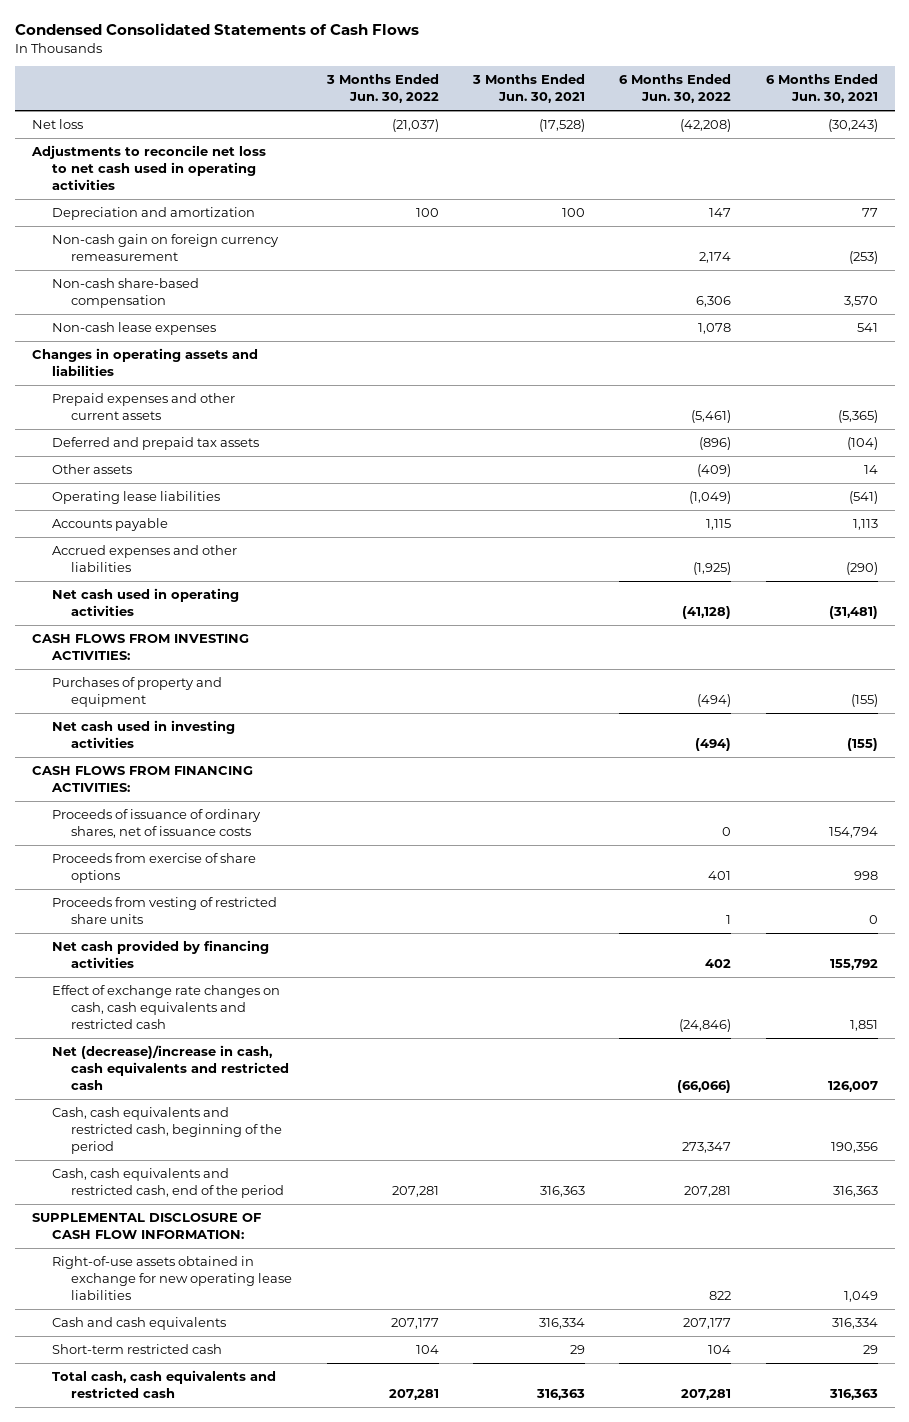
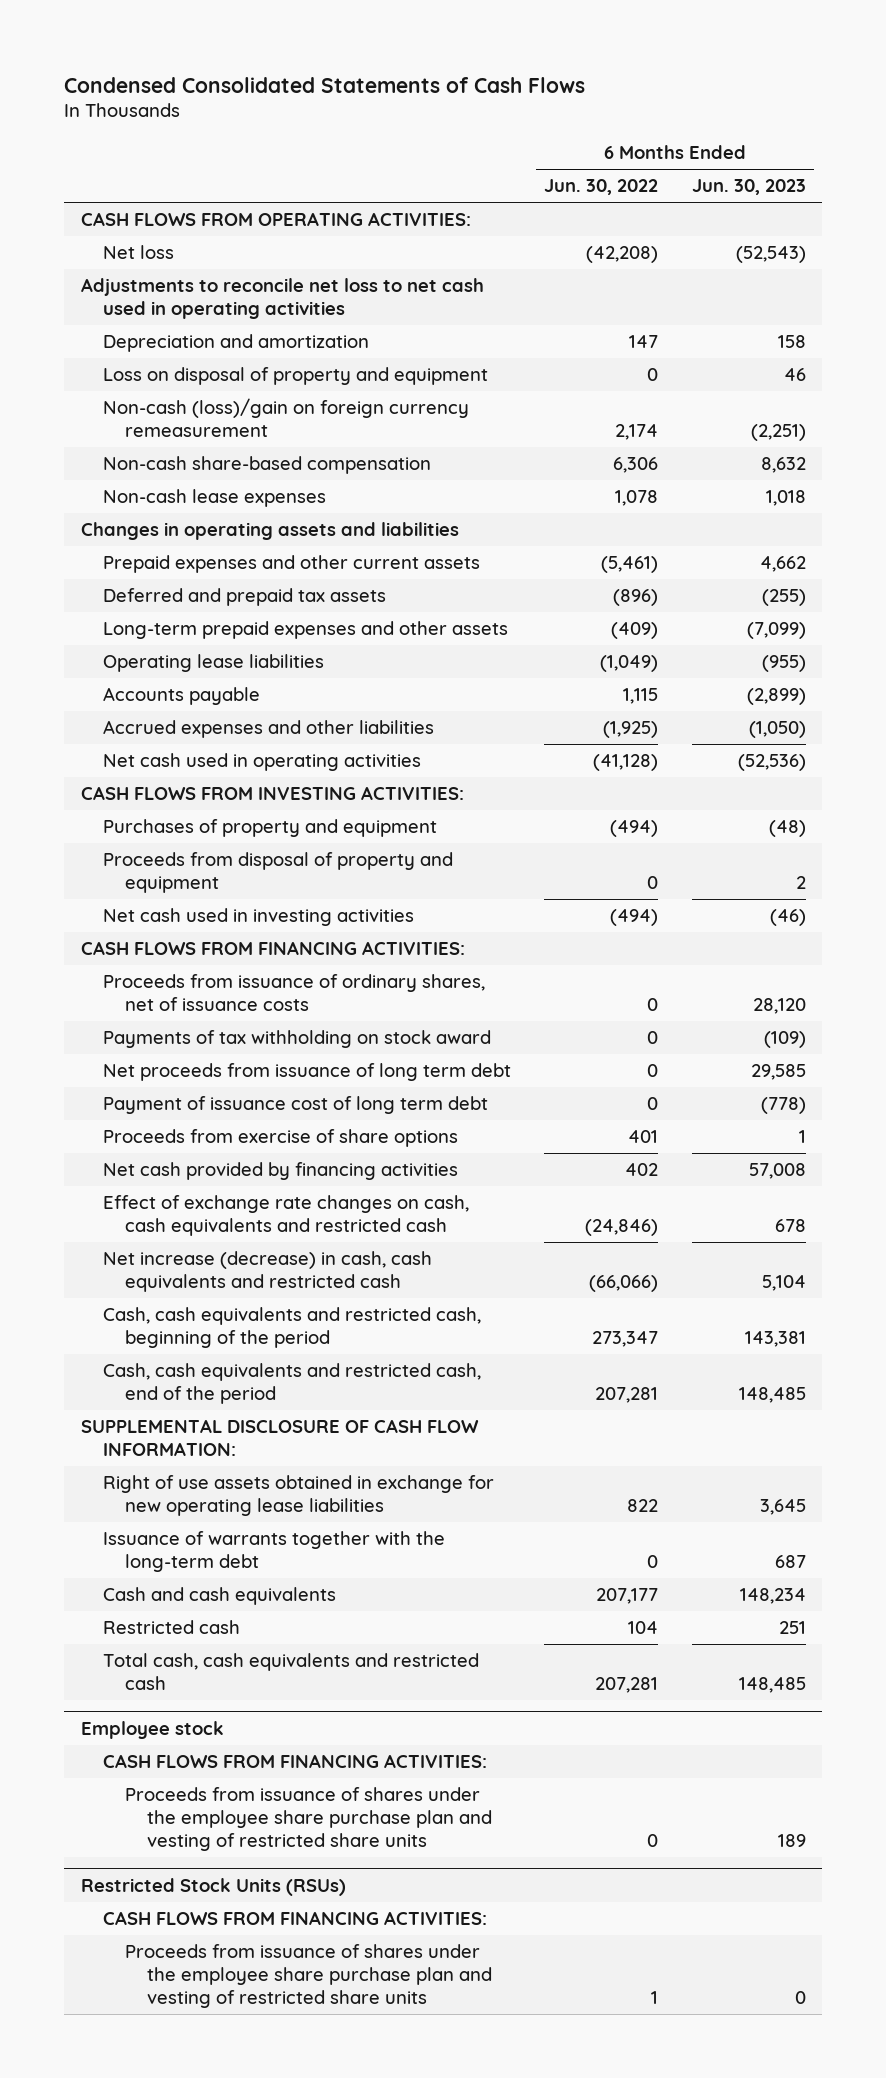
[325,74,439,104] 3 Months Ended Jun. 30, 2022 -> none
[471,74,585,104] 3 Months Ended Jun. 30, 2021 -> none
[765,74,878,104] 6 Months Ended Jun. 30, 2021 -> none
none -> [691,179,806,196] Jun. 30, 2023
none -> [80,212,471,227] CASH FLOWS FROM OPERATING ACTIVITIES:
none -> [102,367,488,386] Loss on disposal of property and equipment
[51,233,279,262] Non-cash gain on foreign currency remeasurement -> [102,398,469,438] Non-cash (loss)/gain on foreign currency remeasurement
[51,463,132,474] Other assets -> none
none -> [102,621,508,640] Long-term prepaid expenses and other assets
none -> [102,852,453,894] Proceeds from disposal of property and equipment
[51,808,261,839] Proceeds of issuance of ordinary shares, net of issuance costs -> [102,974,485,1012] Proceeds from issuance of ordinary shares, net of issuance costs
none -> [102,1030,491,1049] Payments of tax withholding on stock award
none -> [102,1063,511,1082] Net proceeds from issuance of long term debt
none -> [102,1096,488,1115] Payment of issuance cost of long term debt
[51,896,277,925] Proceeds from vesting of restricted share units -> none
[51,1044,290,1091] Net (decrease)/increase in cash, cash equivalents and restricted cash -> [102,1251,432,1293] Net increase (decrease) in cash, cash equivalents and restricted cash
[51,1255,293,1301] Right-of-use assets obtained in exchange for new operating lease liabilities -> [102,1475,494,1517] Right of use assets obtained in exchange for new operating lease liabilities
none -> [102,1531,445,1573] Issuance of warrants together with the long-term debt
[51,1343,222,1354] Short-term restricted cash -> [102,1620,240,1635] Restricted cash
none -> [80,1720,224,1739] Employee stock
none -> [102,1754,487,1769] CASH FLOWS FROM FINANCING ACTIVITIES:
none -> [124,1787,493,1852] Proceeds from issuance of shares under the employee share purchase plan and vesting of restricted share units
none -> [80,1877,346,1896] Restricted Stock Units (RSUs)
none -> [102,1911,487,1926] CASH FLOWS FROM FINANCING ACTIVITIES:
none -> [124,1944,493,2009] Proceeds from issuance of shares under the employee share purchase plan and vesting of restricted share units

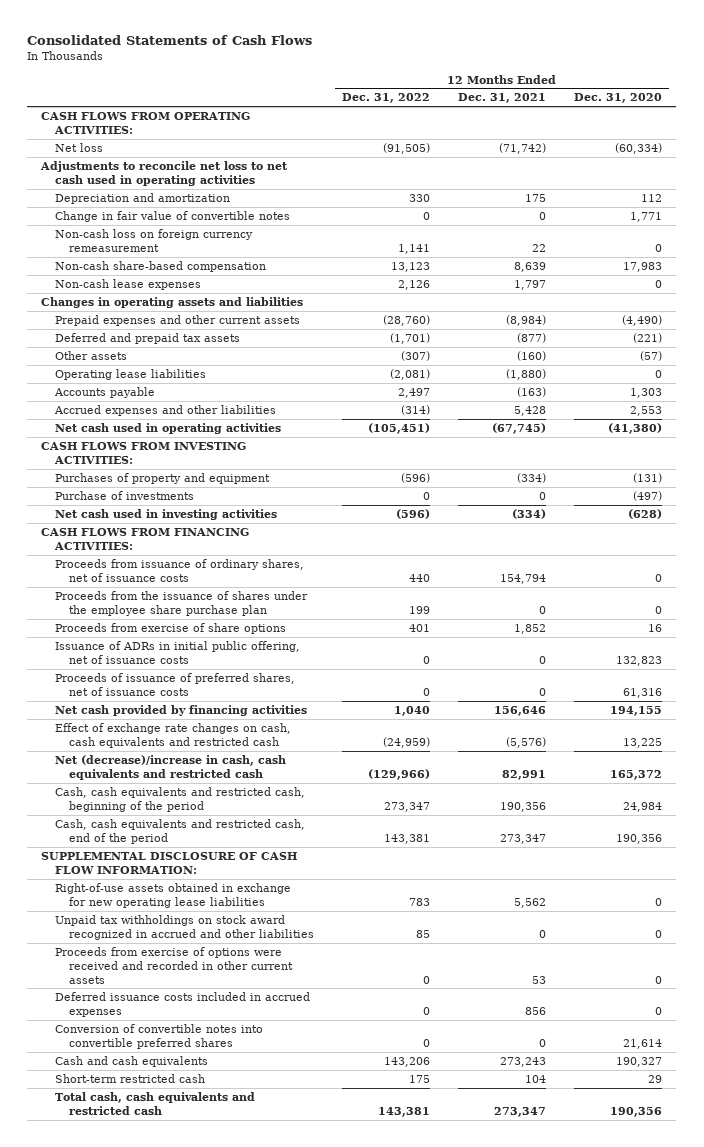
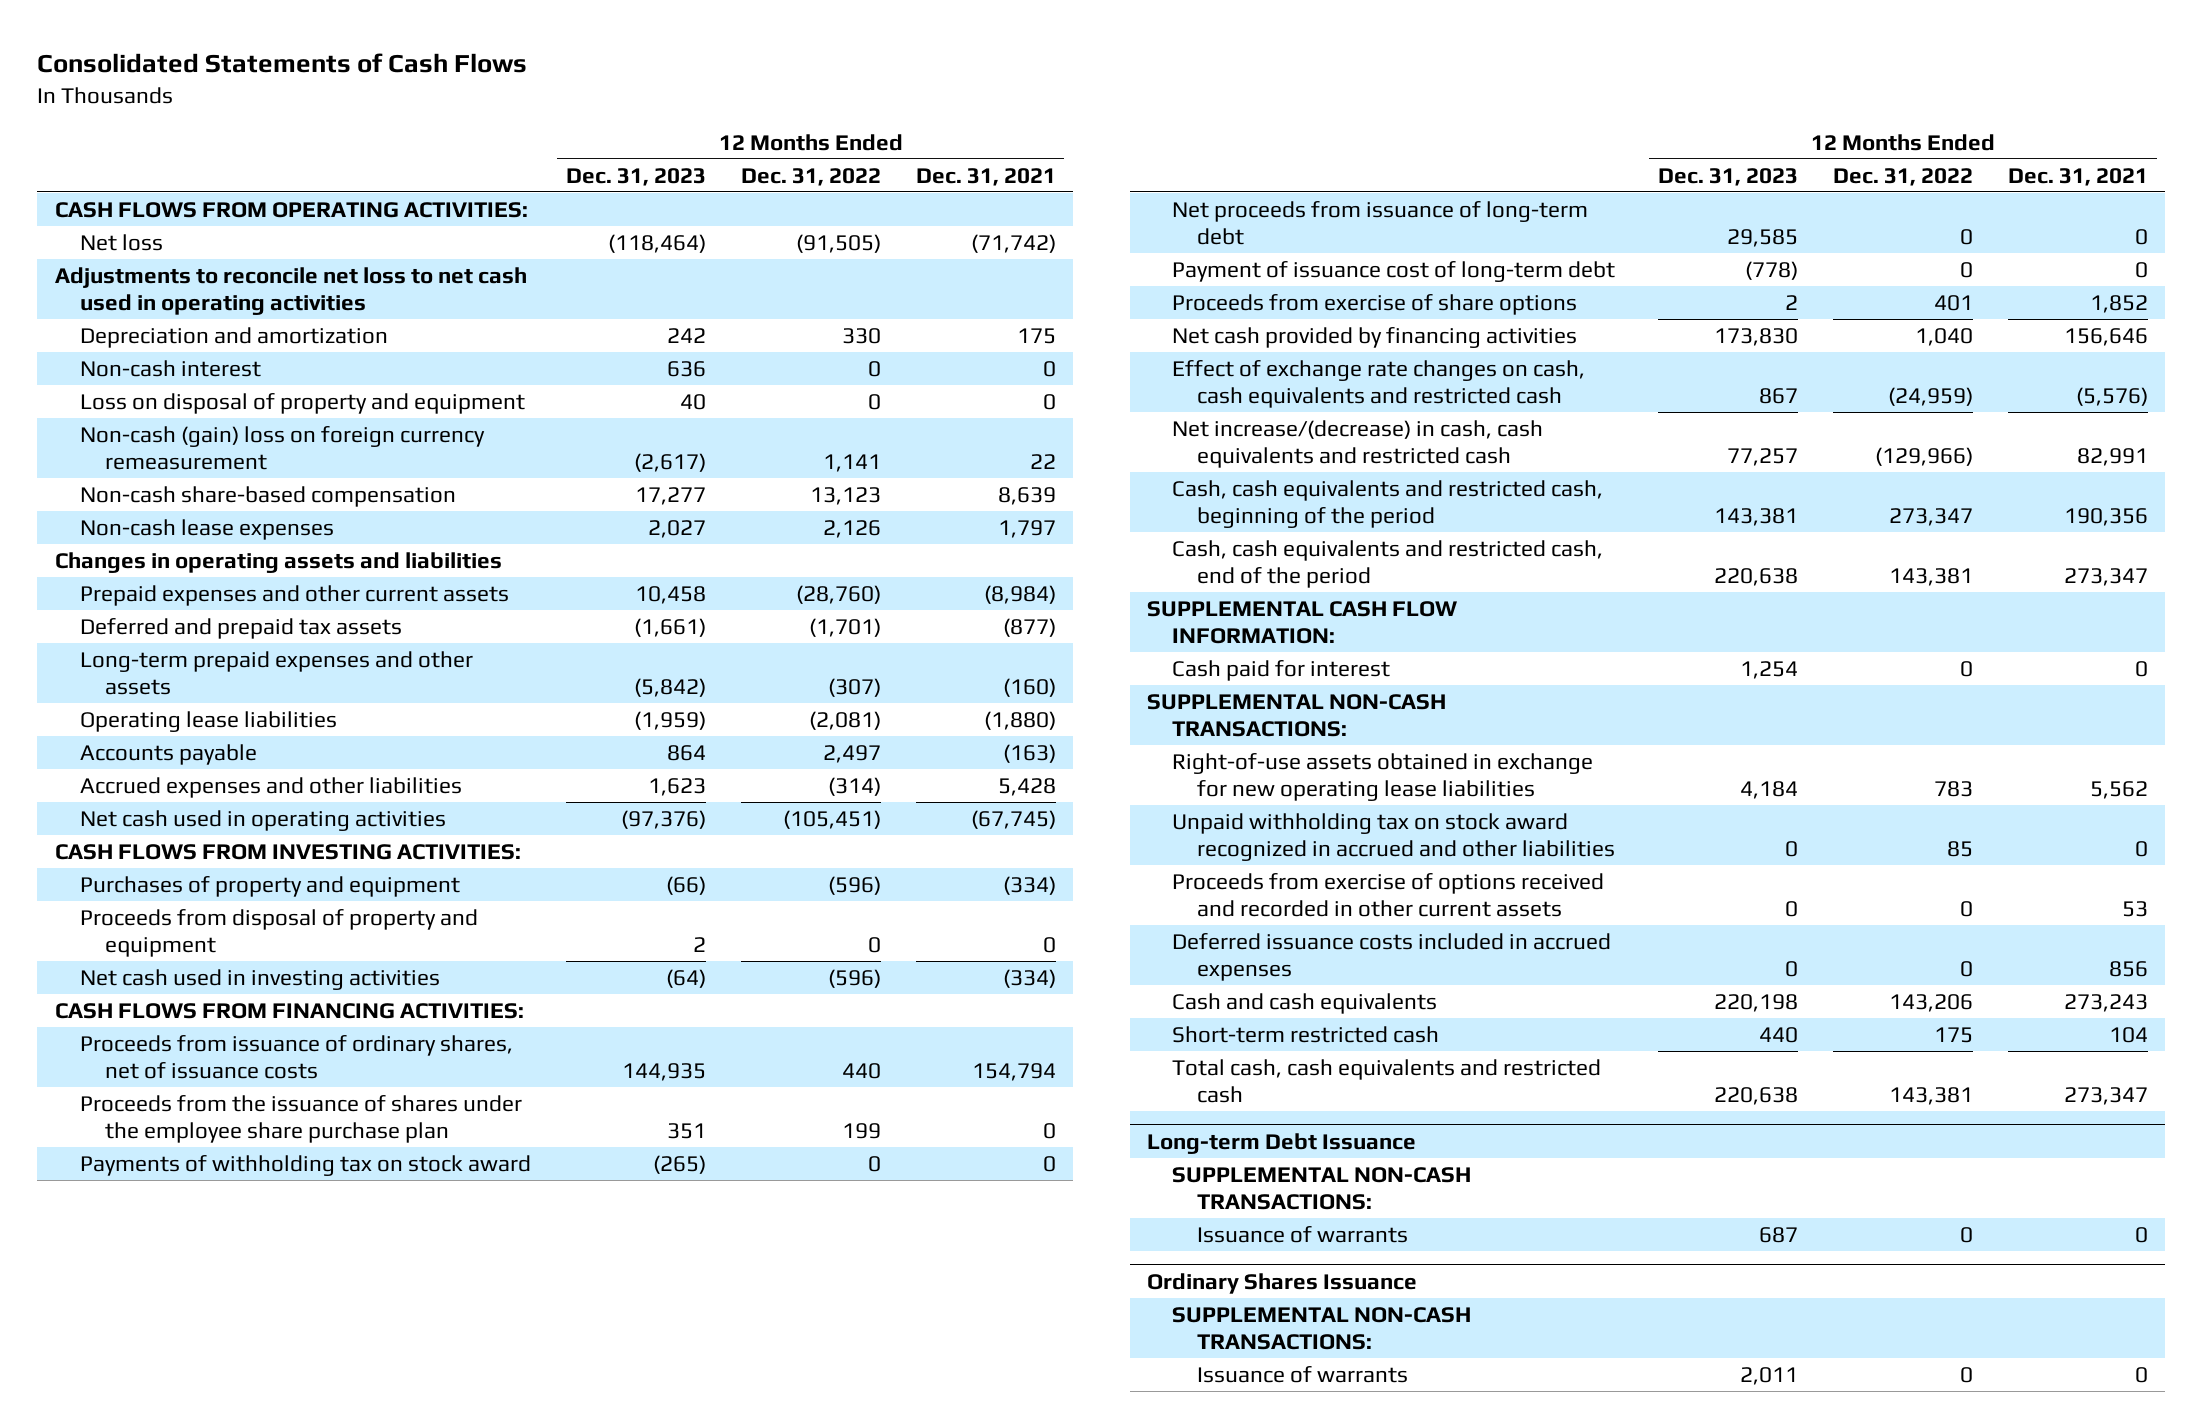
[574,93,663,104] Dec. 31, 2020 -> none
none -> [565,167,706,186] Dec. 31, 2023
[55,210,291,222] Change in fair value of convertible notes -> none
none -> [79,359,261,377] Non-cash interest
none -> [79,392,525,414] Loss on disposal of property and equipment
[55,228,254,252] Non-cash loss on foreign currency remeasurement -> [79,425,485,471] Non-cash (gain) loss on foreign currency remeasurement
[55,350,128,360] Other assets -> [79,650,473,696] Long-term prepaid expenses and other assets
[55,490,195,500] Purchase of investments -> none
none -> [79,908,478,958] Proceeds from disposal of property and equipment
none -> [79,1154,531,1176] Payments of withholding tax on stock award
none -> [1172,200,1589,246] Net proceeds from issuance of long-term debt
none -> [1172,260,1616,282] Payment of issuance cost of long-term debt
[55,640,301,664] Issuance of ADRs in initial public offering, net of issuance costs -> none
[55,672,296,696] Proceeds of issuance of preferred shares, net of issuance costs -> none
[55,754,287,780] Net (decrease)/increase in cash, cash equivalents and restricted cash -> [1172,419,1544,469] Net increase/(decrease) in cash, cash equivalents and restricted cash
[41,851,298,874] SUPPLEMENTAL DISCLOSURE OF CASH FLOW INFORMATION: -> [1147,600,1458,645] SUPPLEMENTAL CASH FLOW INFORMATION:
none -> [1172,659,1391,681] Cash paid for interest
none -> [1147,693,1447,738] SUPPLEMENTAL NON-CASH TRANSACTIONS:
[55,914,314,940] Unpaid tax withholdings on stock award recognized in accrued and other liabilities -> [1172,812,1616,862] Unpaid withholding tax on stock award recognized in accrued and other liabilities
[55,946,293,984] Proceeds from exercise of options were received and recorded in other current assets -> [1172,872,1605,918] Proceeds from exercise of options received and recorded in other current assets
[55,1023,264,1049] Conversion of convertible notes into convertible preferred shares -> none
none -> [1147,1132,1417,1154] Long-term Debt Issuance
none -> [1172,1166,1472,1211] SUPPLEMENTAL NON-CASH TRANSACTIONS:
none -> [1197,1225,1409,1243] Issuance of warrants
none -> [1147,1272,1418,1294] Ordinary Shares Issuance
none -> [1172,1306,1472,1351] SUPPLEMENTAL NON-CASH TRANSACTIONS:
none -> [1197,1365,1409,1383] Issuance of warrants

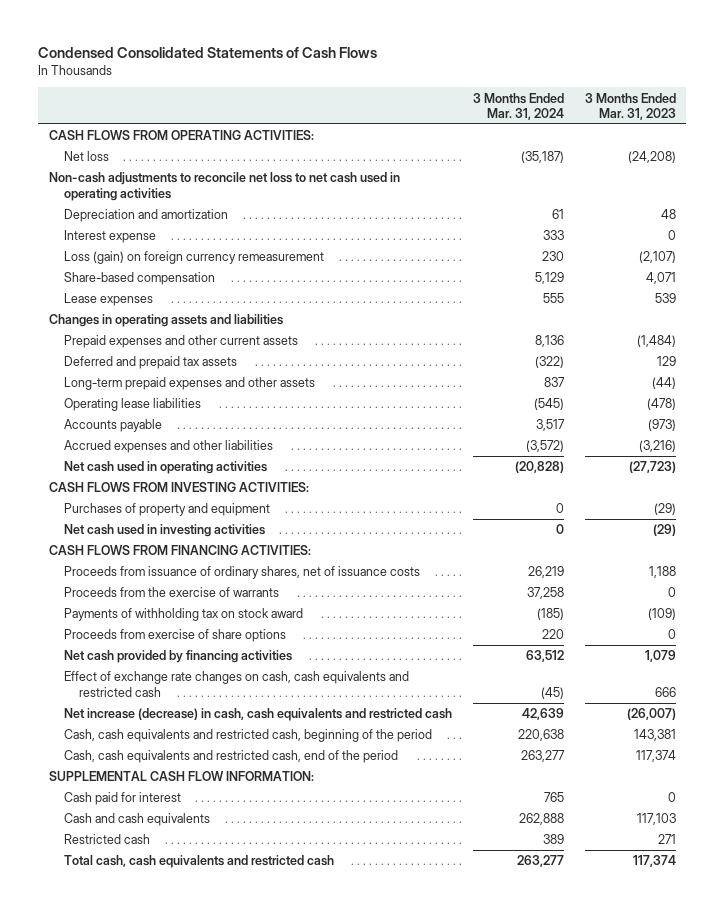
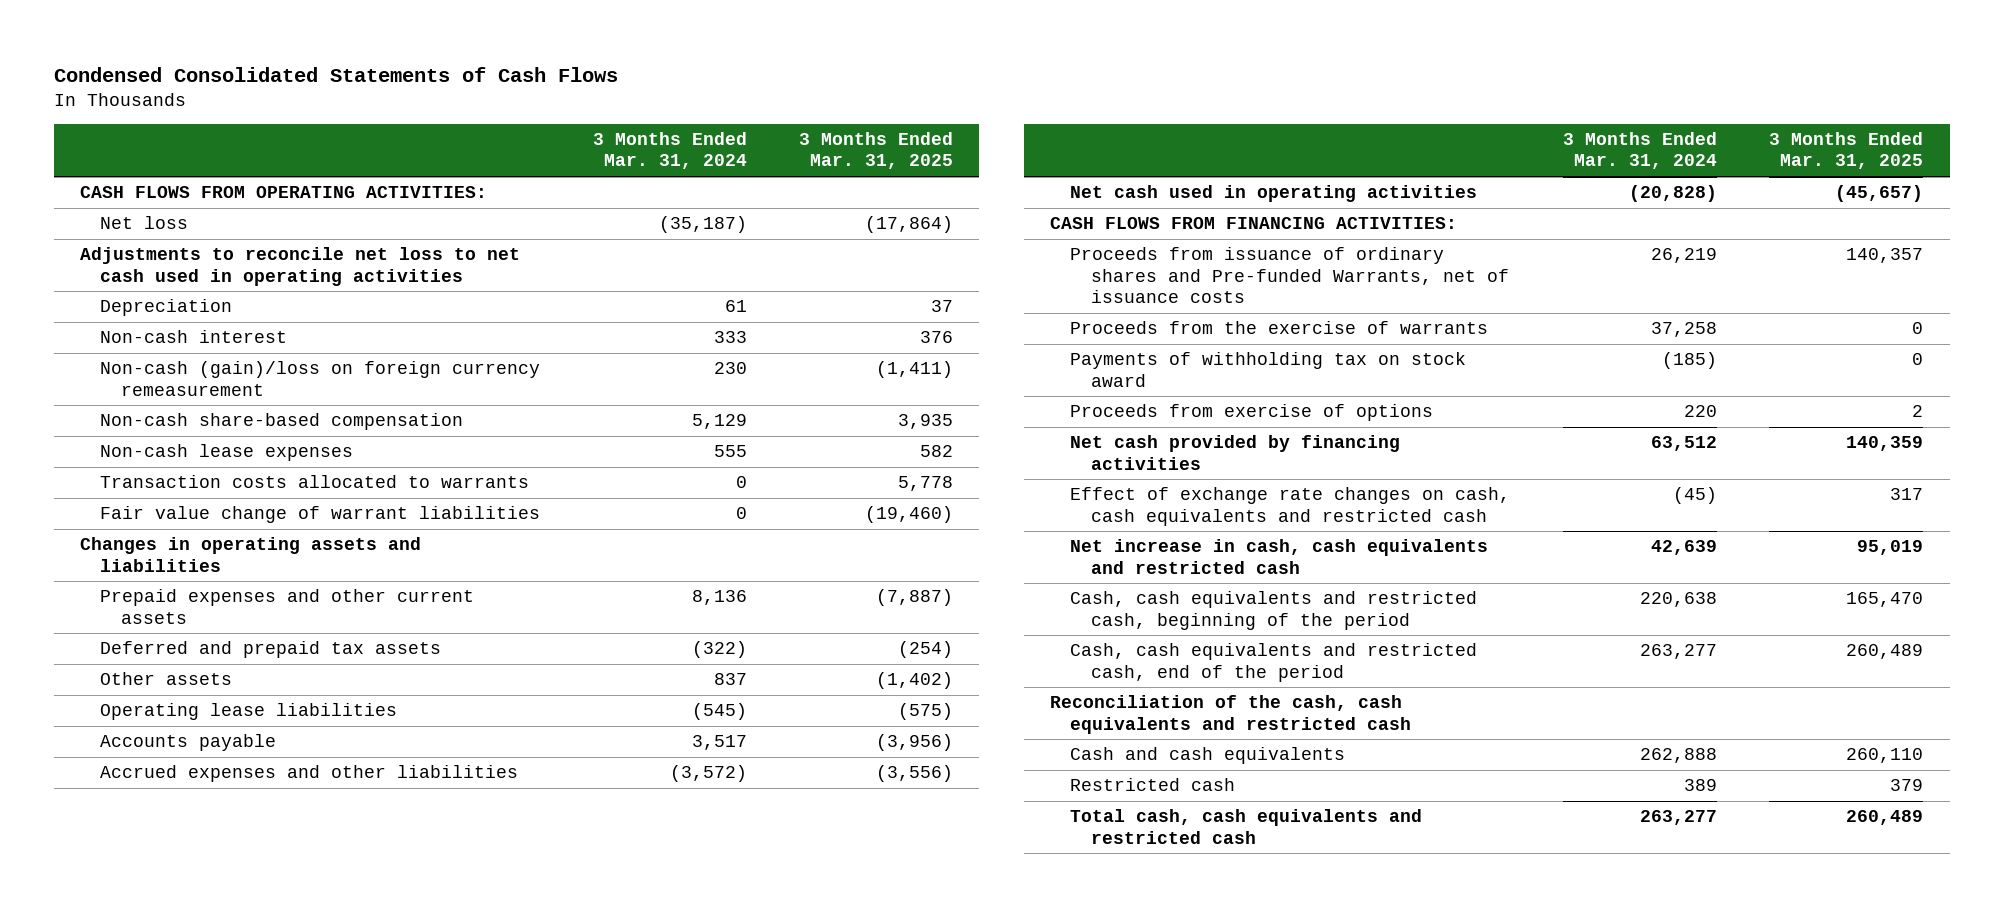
[584,92,676,120] 3 Months Ended Mar. 31, 2023 -> none
none -> [799,132,954,170] 3 Months Ended Mar. 31, 2025
[63,209,228,223] Depreciation and amortization -> none
[48,172,400,201] Non-cash adjustments to reconcile net loss to net cash used in operating activities -> [80,247,521,286] Adjustments to reconcile net loss to net cash used in operating activities
none -> [100,299,233,317] Depreciation
[63,230,156,244] Interest expense -> [100,330,288,344] Non-cash interest
[63,251,324,265] Loss (gain) on foreign currency remeasurement -> [100,361,541,396] Non-cash (gain)/loss on foreign currency remeasurement
[63,272,215,286] Share-based compensation -> [100,413,464,431] Non-cash share-based compensation
[63,293,153,307] Lease expenses -> [100,444,354,462] Non-cash lease expenses
none -> [100,475,530,489] Transaction costs allocated to warrants
none -> [100,506,541,524] Fair value change of warrant liabilities
[63,377,315,391] Long-term prepaid expenses and other assets -> [100,672,233,686] Other assets
[48,482,309,493] CASH FLOWS FROM INVESTING ACTIVITIES: -> none
[63,503,270,517] Purchases of property and equipment -> none
[63,524,265,538] Net cash used in investing activities -> none
[63,566,420,580] Proceeds from issuance of ordinary shares, net of issuance costs -> [1070,247,1509,303] Proceeds from issuance of ordinary shares and Pre-funded Warrants, net of issuance costs
[63,629,286,643] Proceeds from exercise of share options -> [1070,404,1434,422] Proceeds from exercise of options
[63,708,452,722] Net increase (decrease) in cash, cash equivalents and restricted cash -> [1070,539,1489,574] Net increase in cash, cash equivalents and restricted cash
[48,771,314,782] SUPPLEMENTAL CASH FLOW INFORMATION: -> none
[63,792,181,806] Cash paid for interest -> none
none -> [1050,695,1412,734] Reconciliation of the cash, cash equivalents and restricted cash

